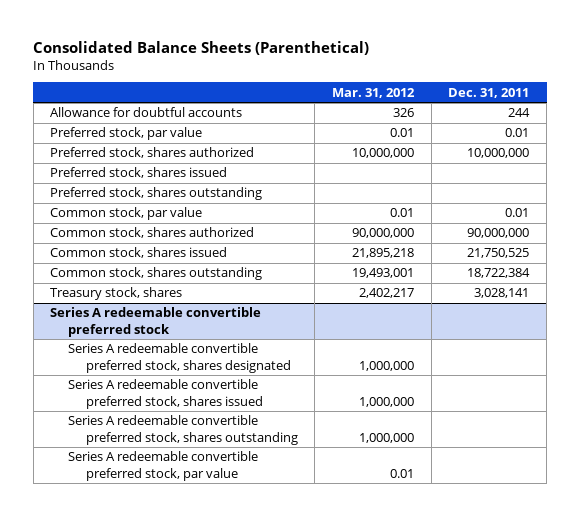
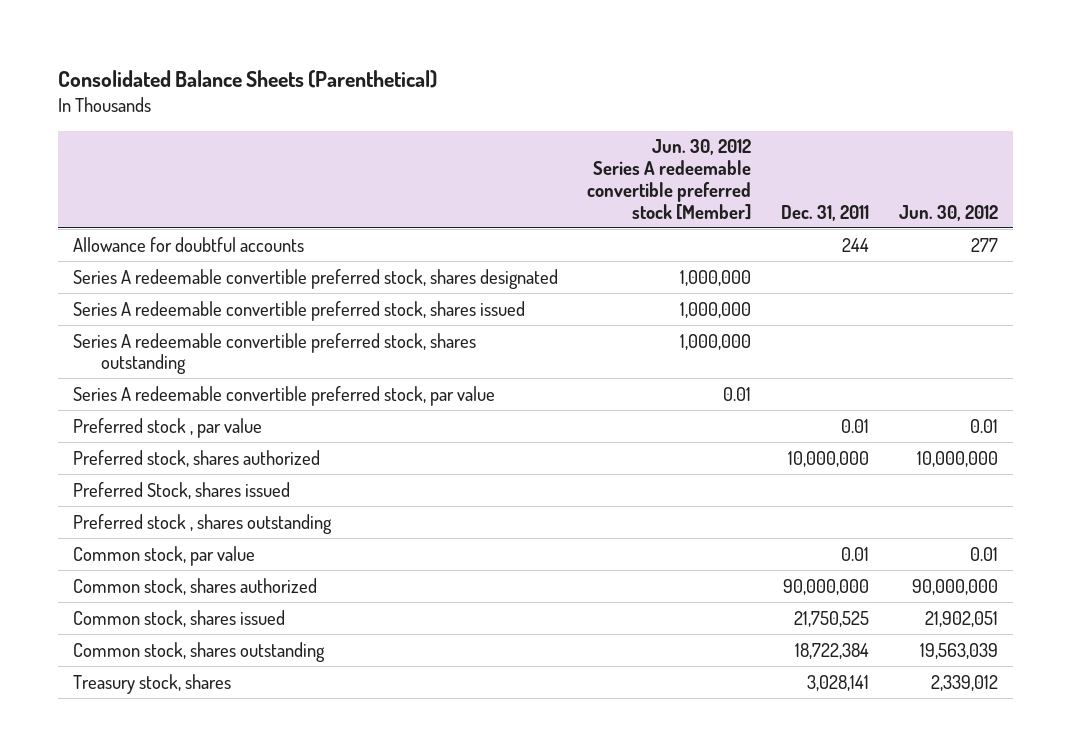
[332,87,416,98] Mar. 31, 2012 -> none
none -> [587,139,752,220] Jun. 30, 2012 Series A redeemable convertible preferred stock [Member]
none -> [898,204,998,221] Jun. 30, 2012
none -> [72,268,558,289] Series A redeemable convertible preferred stock, shares designated
none -> [72,300,525,321] Series A redeemable convertible preferred stock, shares issued
none -> [72,332,476,375] Series A redeemable convertible preferred stock, shares outstanding
none -> [72,385,495,406] Series A redeemable convertible preferred stock, par value
[50,127,203,141] Preferred stock, par value -> [72,417,262,438] Preferred stock , par value
[50,167,228,179] Preferred stock, shares issued -> [72,481,290,499] Preferred Stock, shares issued
[50,187,263,201] Preferred stock, shares outstanding -> [72,513,332,534] Preferred stock , shares outstanding
[50,307,262,337] Series A redeemable convertible preferred stock -> none
[68,343,291,373] Series A redeemable convertible preferred stock, shares designated -> none
[68,379,263,409] Series A redeemable convertible preferred stock, shares issued -> none
[68,415,298,445] Series A redeemable convertible preferred stock, shares outstanding -> none
[68,451,259,481] Series A redeemable convertible preferred stock, par value -> none

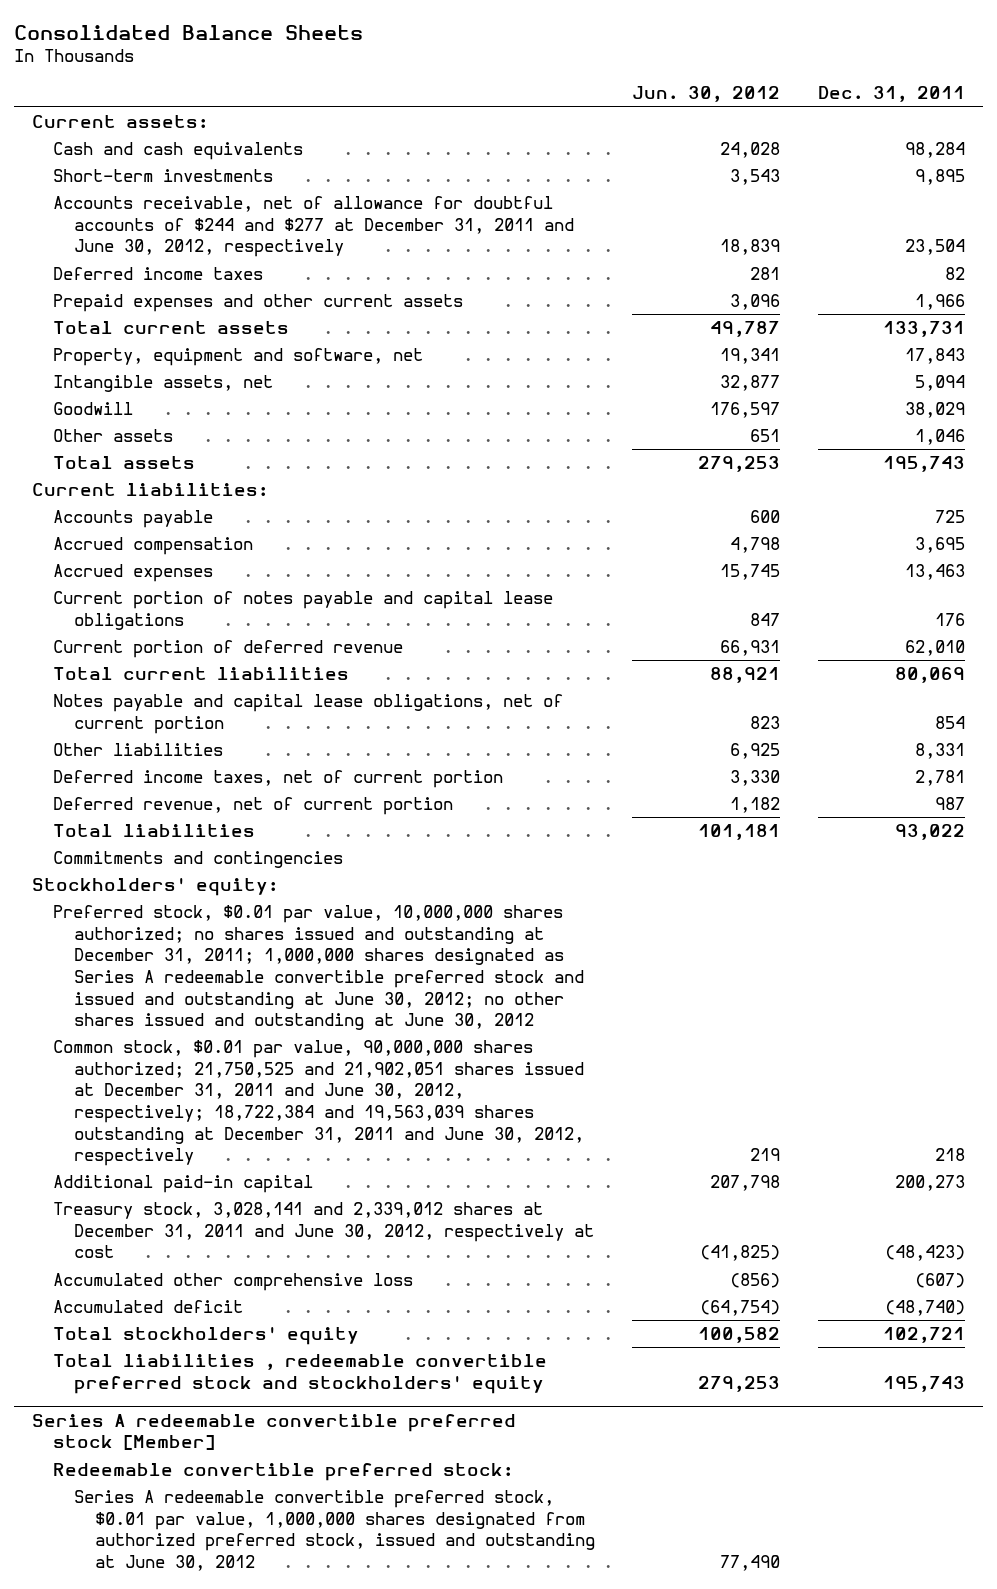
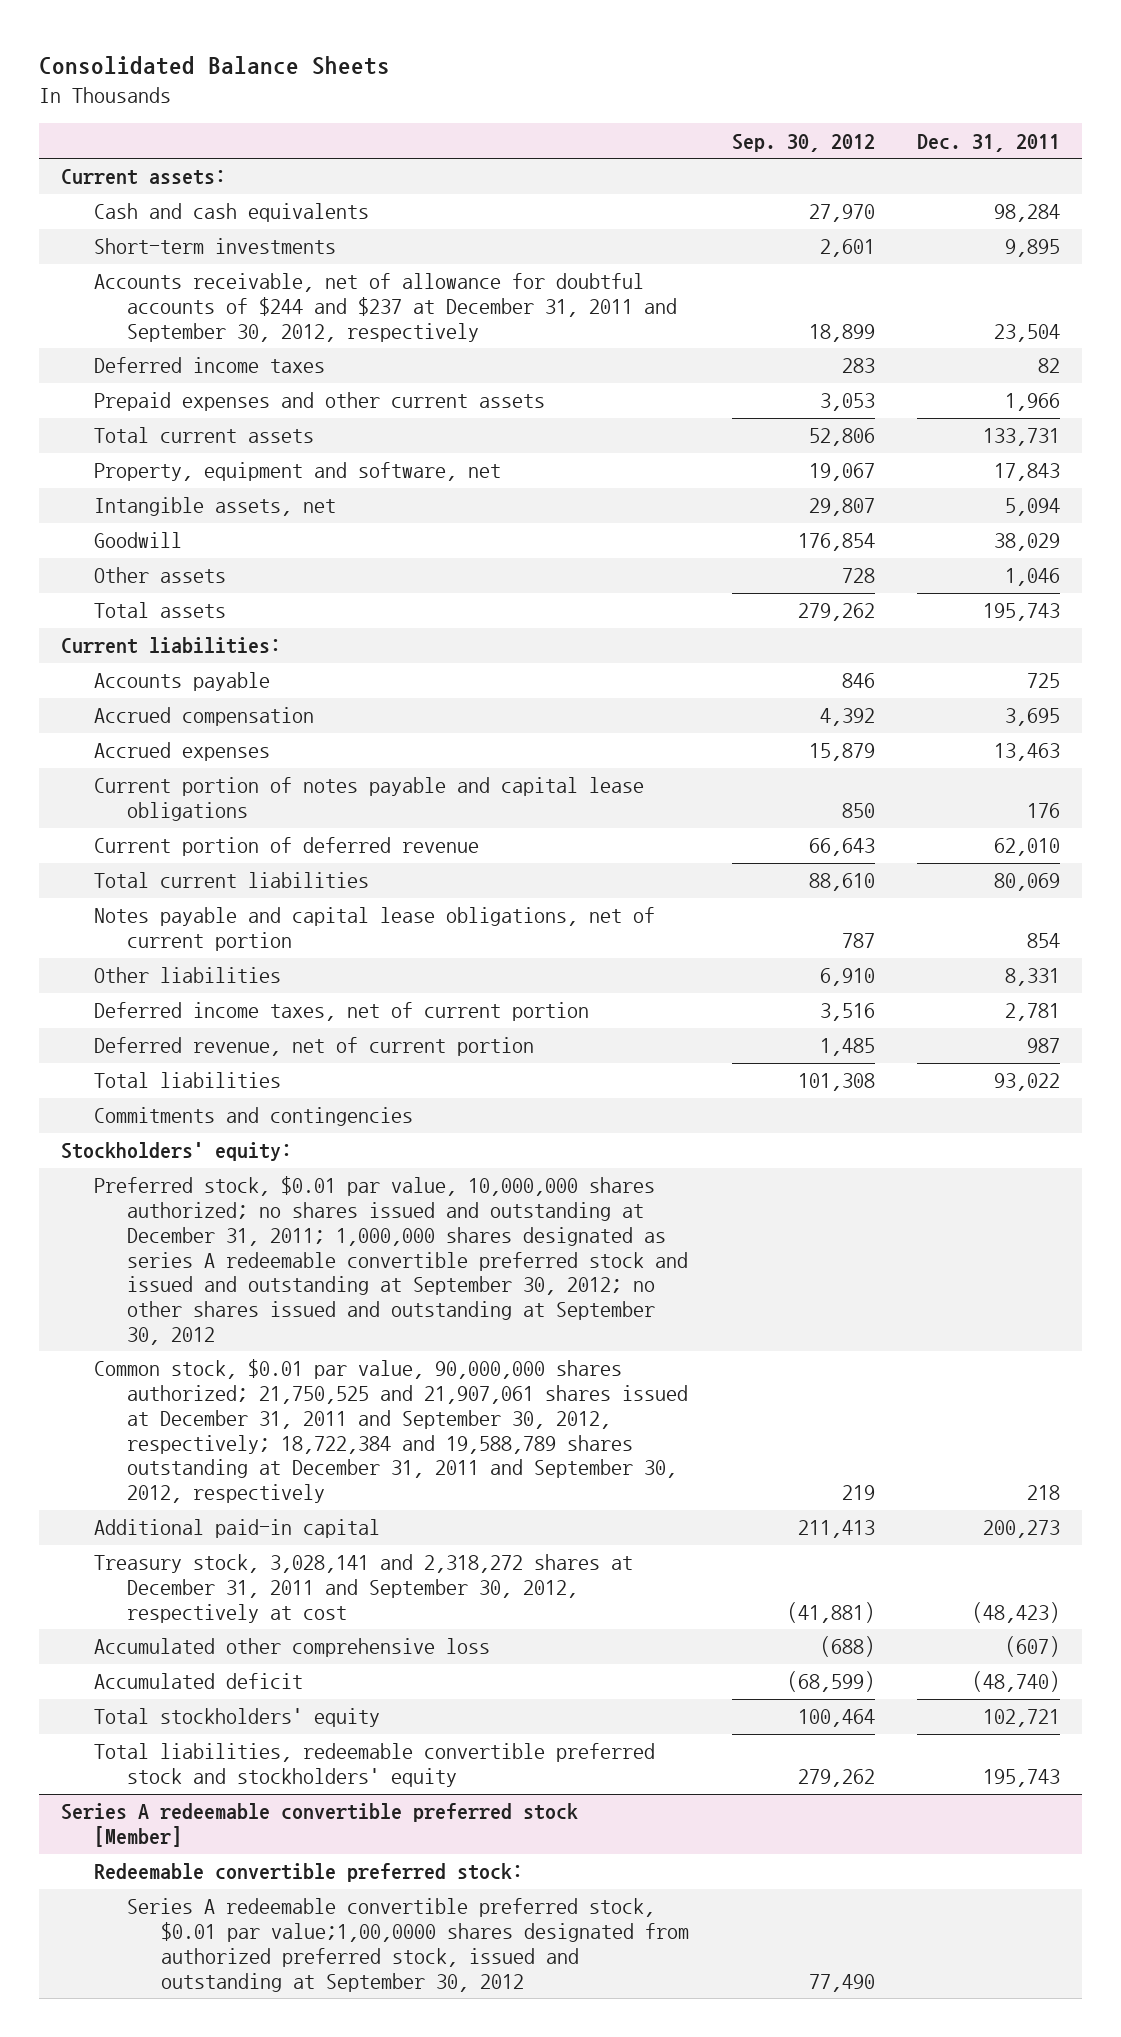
[632,86,781,103] Jun. 30, 2012 -> none
none -> [731,133,875,152] Sep. 30, 2012
[53,196,574,258] Accounts receivable, net of allowance for doubtful accounts of $244 and $277 at December 31, 2011 and June 30, 2012, respectively -> [94,273,678,342] Accounts receivable, net of allowance for doubtful accounts of $244 and $237 at December 31, 2011 and September 30, 2012, respectively
[53,905,584,1031] Preferred stock, $0.01 par value, 10,000,000 shares authorized; no shares issued and outstanding at December 31, 2011; 1,000,000 shares designated as Series A redeemable convertible preferred stock and issued and outstanding at June 30, 2012; no other shares issued and outstanding at June 30, 2012 -> [94,1176,689,1345] Preferred stock, $0.01 par value, 10,000,000 shares authorized; no shares issued and outstanding at December 31, 2011; 1,000,000 shares designated as series A redeemable convertible preferred stock and issued and outstanding at September 30, 2012; no other shares issued and outstanding at September 30, 2012
[53,1040,584,1167] Common stock, $0.01 par value, 90,000,000 shares authorized; 21,750,525 and 21,902,051 shares issued at December 31, 2011 and June 30, 2012, respectively; 18,722,384 and 19,563,039 shares outstanding at December 31, 2011 and June 30, 2012, respectively -> [94,1359,689,1504] Common stock, $0.01 par value, 90,000,000 shares authorized; 21,750,525 and 21,907,061 shares issued at December 31, 2011 and September 30, 2012, respectively; 18,722,384 and 19,588,789 shares outstanding at December 31, 2011 and September 30, 2012, respectively
[53,1202,594,1259] Treasury stock, 3,028,141 and 2,339,012 shares at December 31, 2011 and June 30, 2012, respectively at cost -> [94,1554,634,1623] Treasury stock, 3,028,141 and 2,318,272 shares at December 31, 2011 and September 30, 2012, respectively at cost
[53,1354,548,1394] Total liabilities , redeemable convertible preferred stock and stockholders' equity -> [94,1743,656,1788] Total liabilities, redeemable convertible preferred stock and stockholders' equity
[73,1490,595,1571] Series A redeemable convertible preferred stock, $0.01 par value, 1,000,000 shares designated from authorized preferred stock, issued and outstanding at June 30, 2012 -> [127,1898,689,1992] Series A redeemable convertible preferred stock, $0.01 par value;1,00,0000 shares designated from authorized preferred stock, issued and outstanding at September 30, 2012

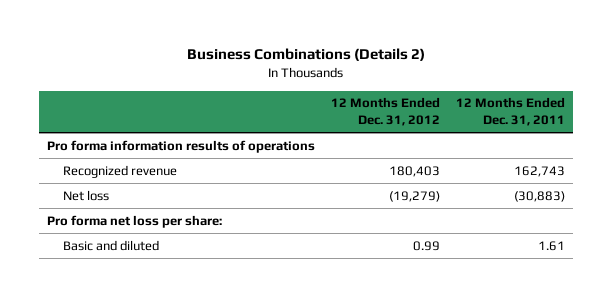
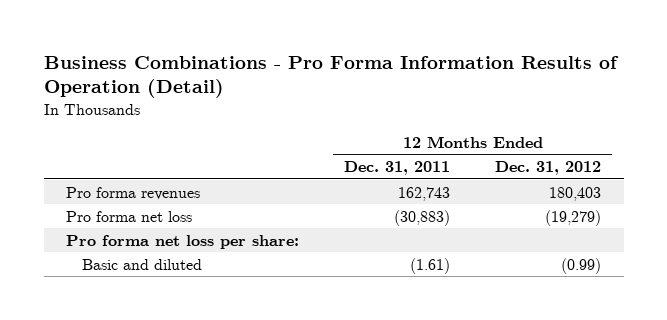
[187,48,426,62] Business Combinations (Details 2) -> [43,55,619,99] Business Combinations - Pro Forma Information Results of Operation (Detail)
[46,139,315,153] Pro forma information results of operations -> none
[62,164,177,178] Recognized revenue -> [66,186,201,200] Pro forma revenues
[62,189,109,201] Net loss -> [66,210,193,222] Pro forma net loss
[413,240,441,251] 0.99 -> [561,257,602,274] (0.99)
[538,240,566,251] 1.61 -> [410,257,451,274] (1.61)

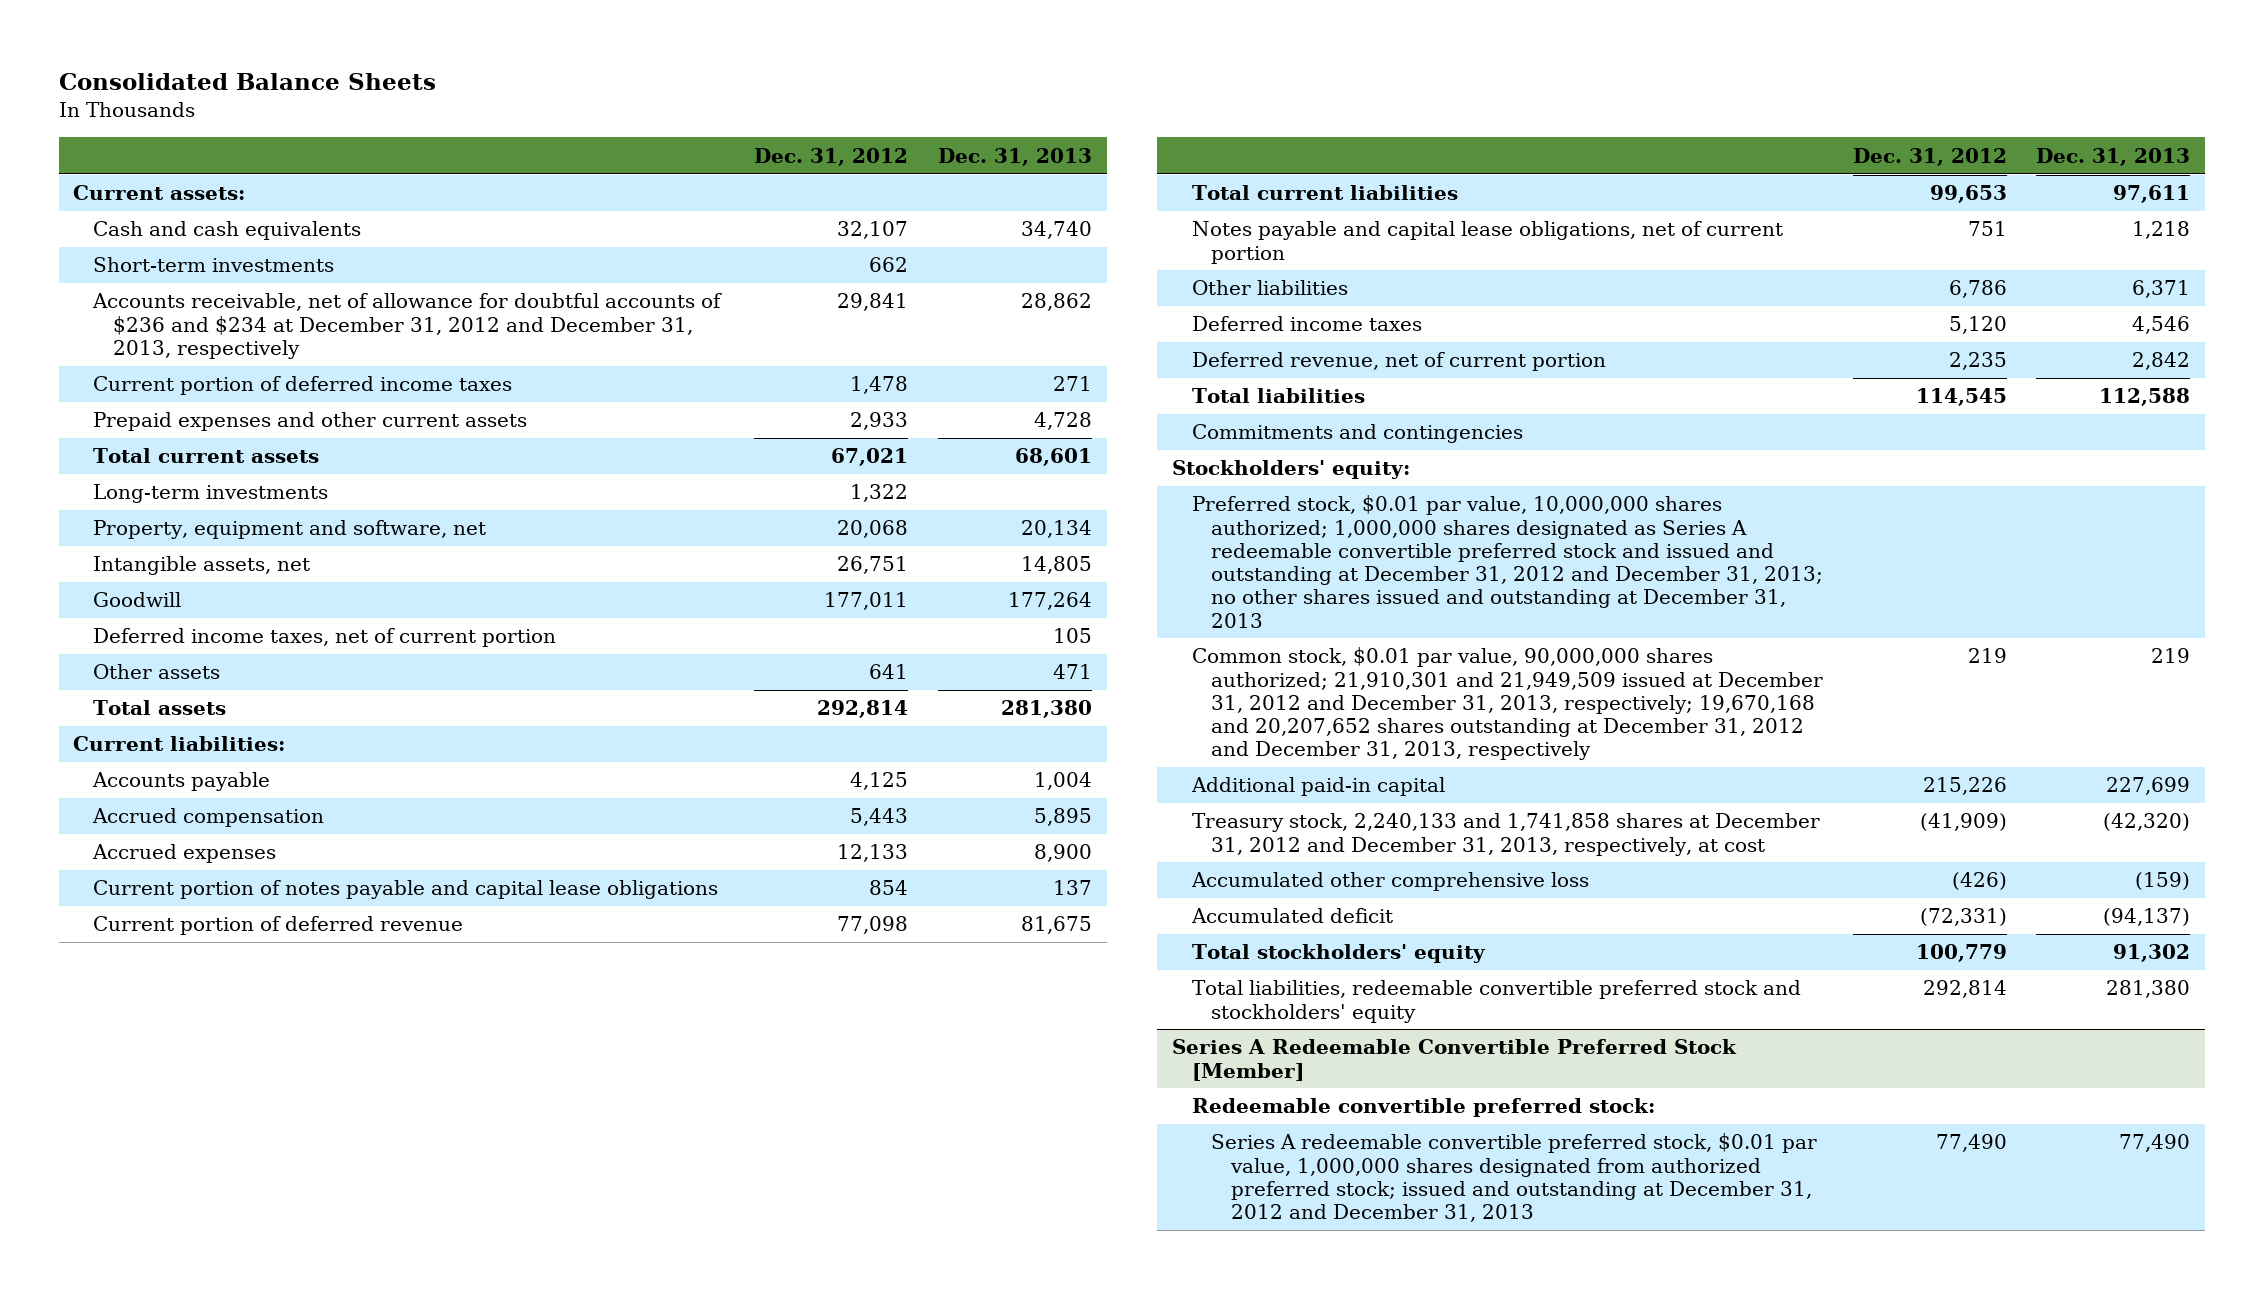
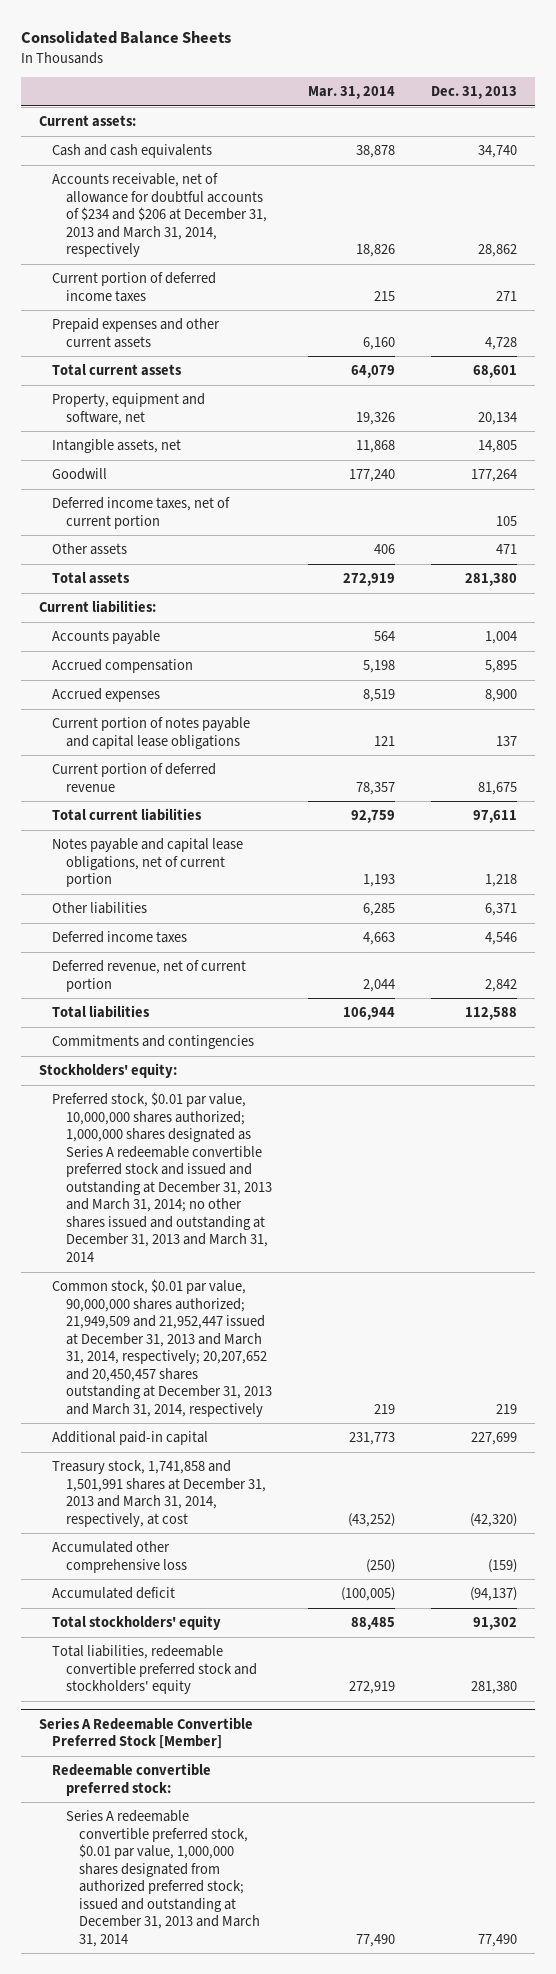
[754,147,909,166] Dec. 31, 2012 -> none
none -> [307,86,395,100] Mar. 31, 2014
[93,257,335,273] Short-term investments -> none
[92,293,723,359] Accounts receivable, net of allowance for doubtful accounts of $236 and $234 at December 31, 2012 and December 31, 2013, respectively -> [52,173,267,258] Accounts receivable, net of allowance for doubtful accounts of $234 and $206 at December 31, 2013 and March 31, 2014, respectively
[93,484,329,504] Long-term investments -> none
[1191,495,1824,628] Preferred stock, $0.01 par value, 10,000,000 shares authorized; 1,000,000 shares designated as Series A redeemable convertible preferred stock and issued and outstanding at December 31, 2012 and December 31, 2013; no other shares issued and outstanding at December 31, 2013 -> [52,1092,272,1262] Preferred stock, $0.01 par value, 10,000,000 shares authorized; 1,000,000 shares designated as Series A redeemable convertible preferred stock and issued and outstanding at December 31, 2013 and March 31, 2014; no other shares issued and outstanding at December 31, 2013 and March 31, 2014
[1191,647,1824,761] Common stock, $0.01 par value, 90,000,000 shares authorized; 21,910,301 and 21,949,509 issued at December 31, 2012 and December 31, 2013, respectively; 19,670,168 and 20,207,652 shares outstanding at December 31, 2012 and December 31, 2013, respectively -> [52,1279,272,1417] Common stock, $0.01 par value, 90,000,000 shares authorized; 21,949,509 and 21,952,447 issued at December 31, 2013 and March 31, 2014, respectively; 20,207,652 and 20,450,457 shares outstanding at December 31, 2013 and March 31, 2014, respectively
[1191,813,1820,856] Treasury stock, 2,240,133 and 1,741,858 shares at December 31, 2012 and December 31, 2013, respectively, at cost -> [52,1460,266,1527] Treasury stock, 1,741,858 and 1,501,991 shares at December 31, 2013 and March 31, 2014, respectively, at cost
[1211,1133,1818,1223] Series A redeemable convertible preferred stock, $0.01 par value, 1,000,000 shares designated from authorized preferred stock; issued and outstanding at December 31, 2012 and December 31, 2013 -> [65,1810,260,1947] Series A redeemable convertible preferred stock, $0.01 par value, 1,000,000 shares designated from authorized preferred stock; issued and outstanding at December 31, 2013 and March 31, 2014

